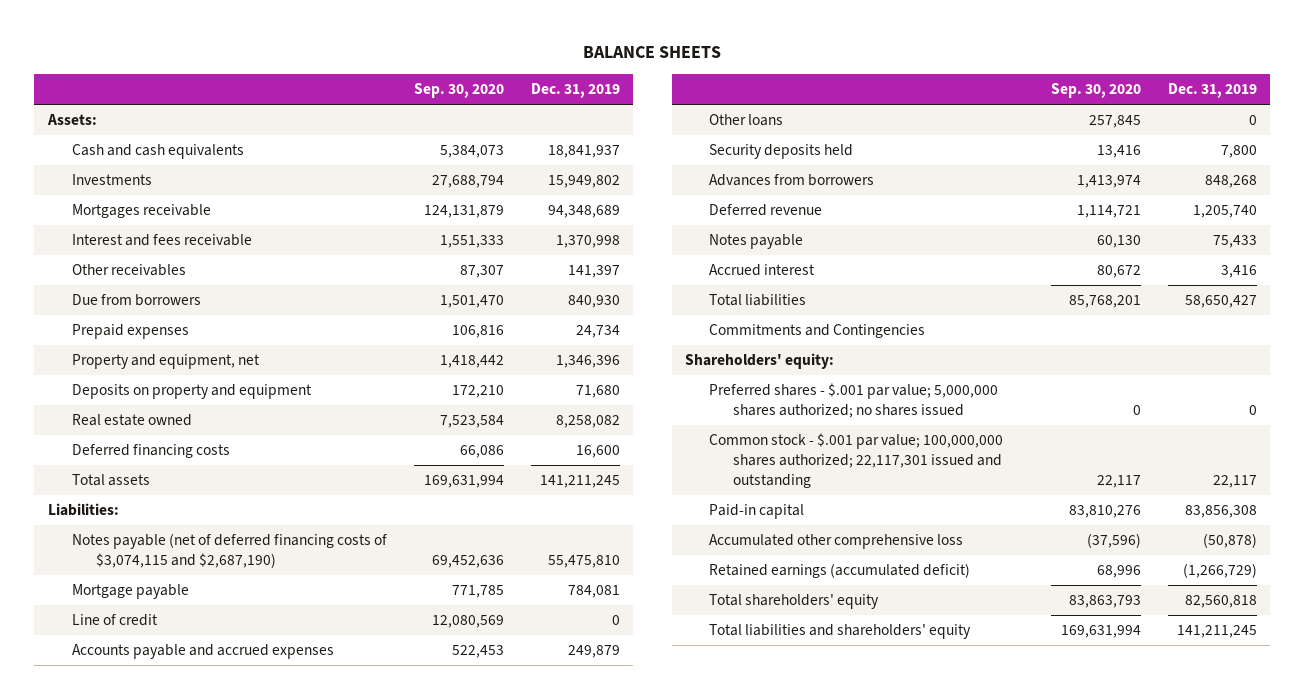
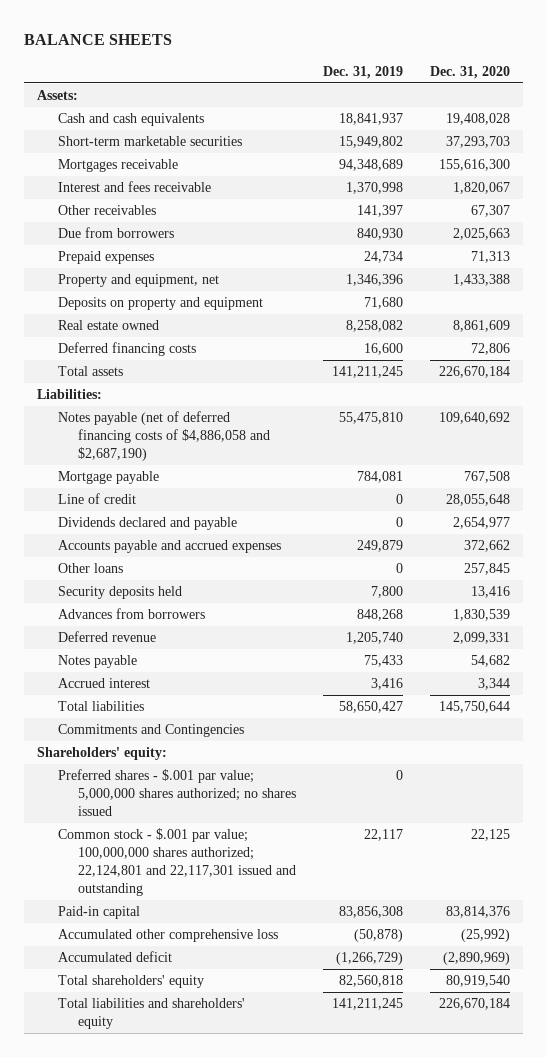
[413,82,504,98] Sep. 30, 2020 -> none
none -> [429,65,510,79] Dec. 31, 2020
[71,174,152,186] Investments -> [57,136,242,147] Short-term marketable securities
[71,533,387,569] Notes payable (net of deferred financing costs of $3,074,115 and $2,687,190) -> [57,411,271,461] Notes payable (net of deferred financing costs of $4,886,058 and $2,687,190)
none -> [57,517,237,531] Dividends declared and payable
[709,433,1004,489] Common stock - $.001 par value; 100,000,000 shares authorized; 22,117,301 issued and outstanding -> [57,828,297,896] Common stock - $.001 par value; 100,000,000 shares authorized; 22,124,801 and 22,117,301 issued and outstanding
[709,563,971,579] Retained earnings (accumulated deficit) -> [57,951,172,963] Accumulated deficit

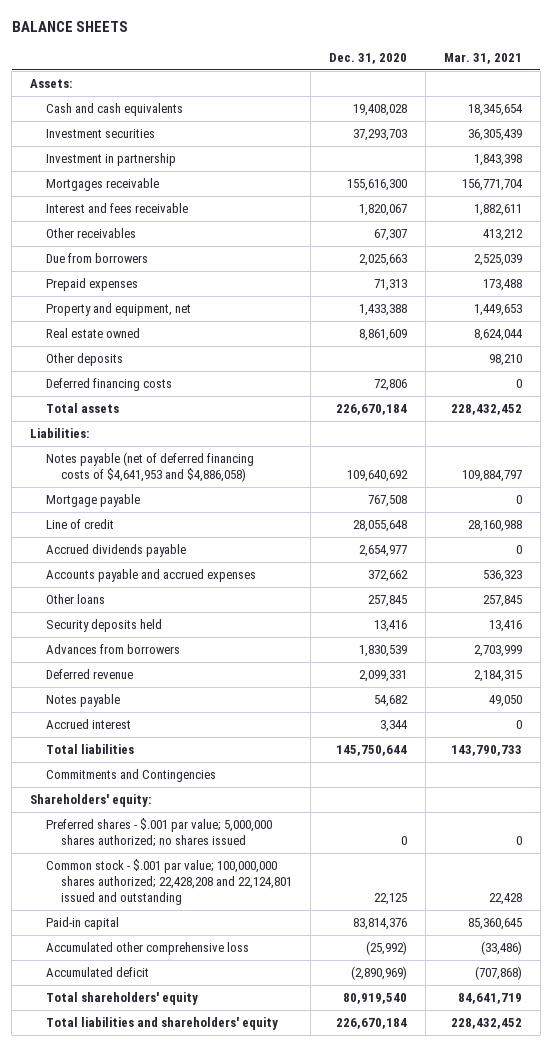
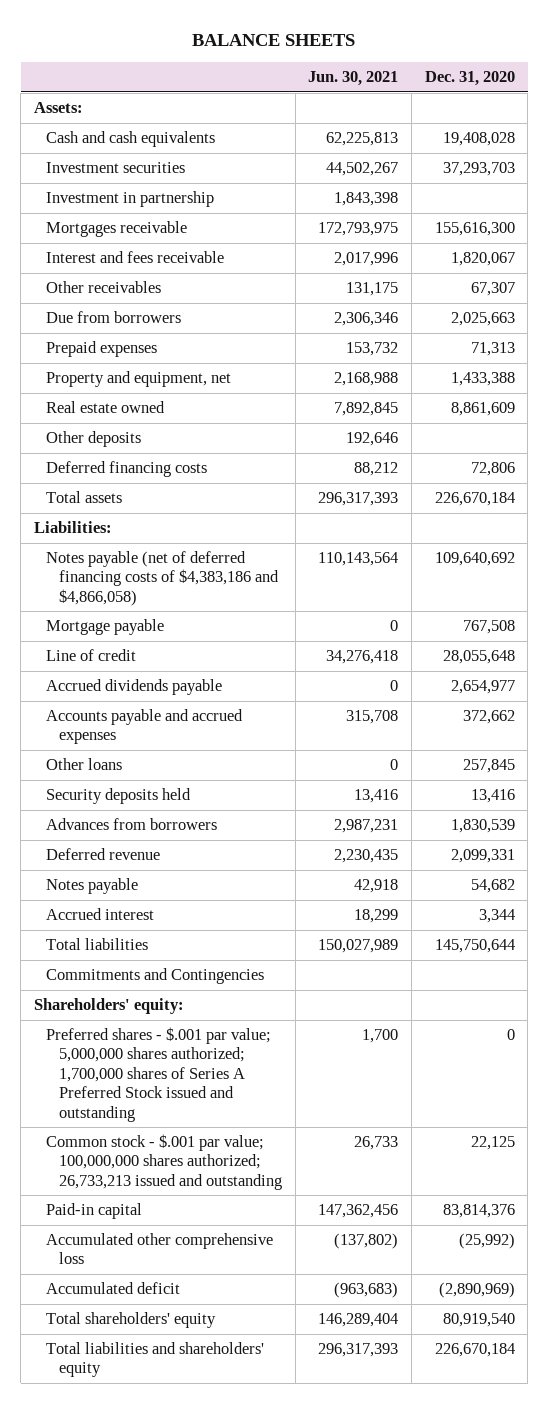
[443,52,522,64] Mar. 31, 2021 -> none
none -> [308,71,399,87] Jun. 30, 2021
[45,452,254,483] Notes payable (net of deferred financing costs of $4,641,953 and $4,886,058) -> [46,551,279,606] Notes payable (net of deferred financing costs of $4,383,186 and $4,866,058)
[45,818,272,848] Preferred shares - $.001 par value; 5,000,000 shares authorized; no shares issued -> [46,1027,272,1122] Preferred shares - $.001 par value; 5,000,000 shares authorized; 1,700,000 shares of Series A Preferred Stock issued and outstanding
[45,859,293,905] Common stock - $.001 par value; 100,000,000 shares authorized; 22,428,208 and 22,124,801 issued and outstanding -> [46,1134,282,1190] Common stock - $.001 par value; 100,000,000 shares authorized; 26,733,213 issued and outstanding

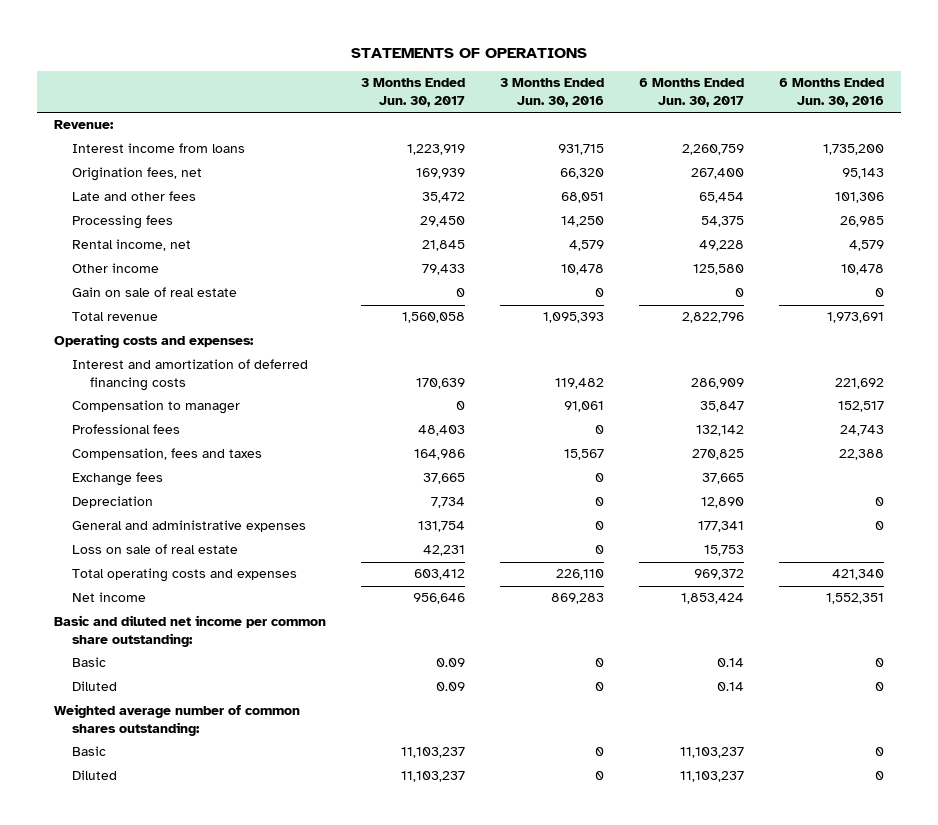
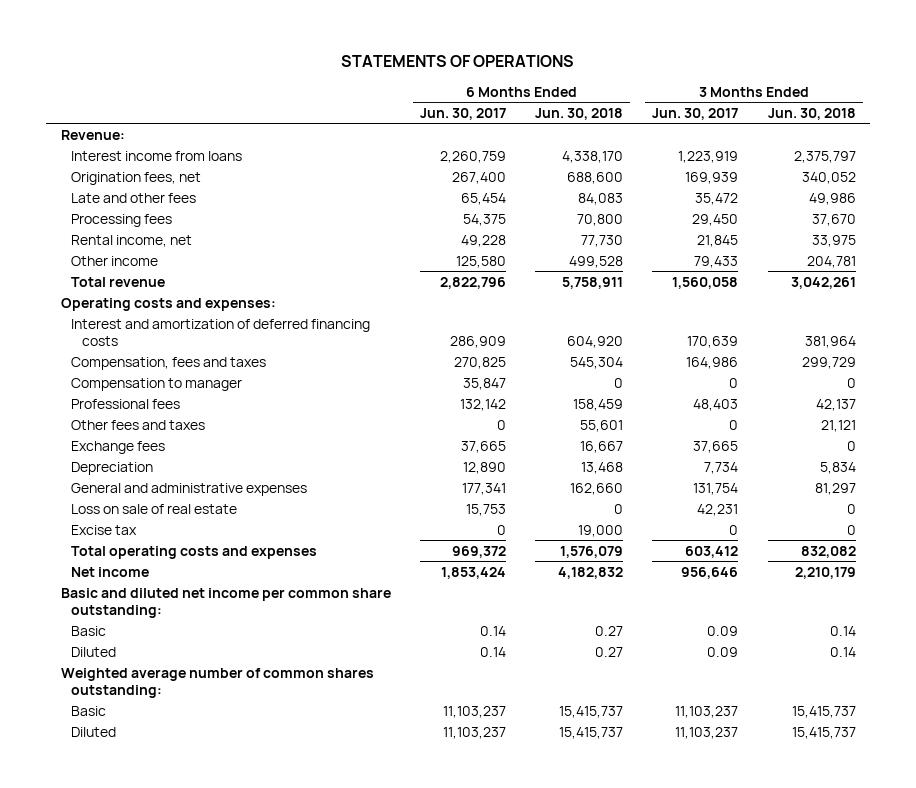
[499,78,604,107] 3 Months Ended Jun. 30, 2016 -> none
[778,78,884,107] 6 Months Ended Jun. 30, 2016 -> none
none -> [535,107,624,120] Jun. 30, 2018
none -> [767,107,856,120] Jun. 30, 2018
[71,287,237,298] Gain on sale of real estate -> none
[71,448,262,461] Compensation, fees and taxes -> [71,356,267,370] Compensation, fees and taxes
none -> [71,419,206,430] Other fees and taxes
none -> [71,524,138,535] Excise tax

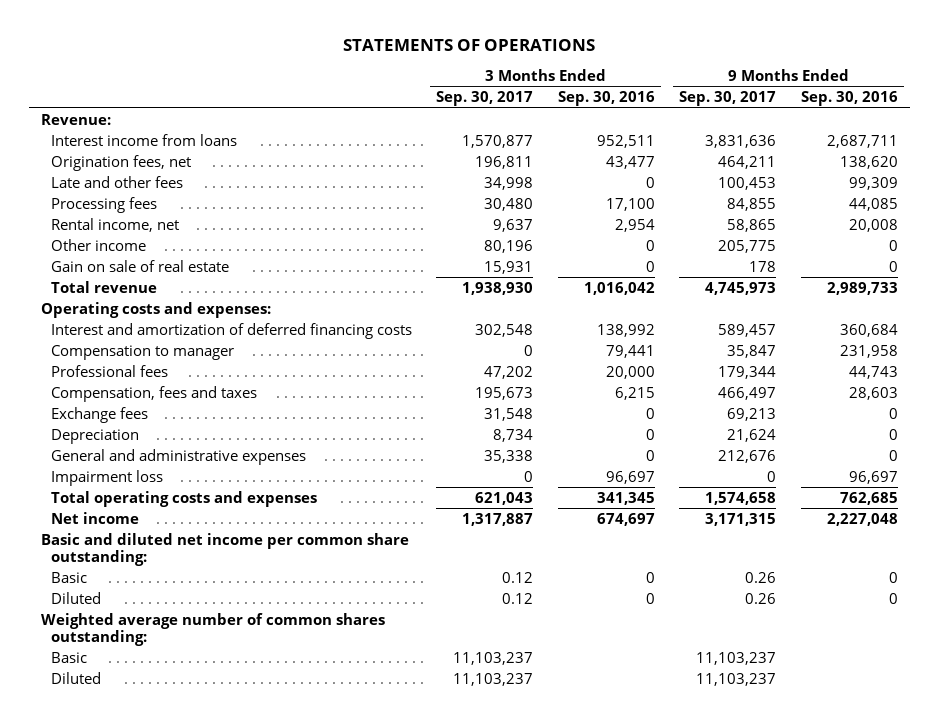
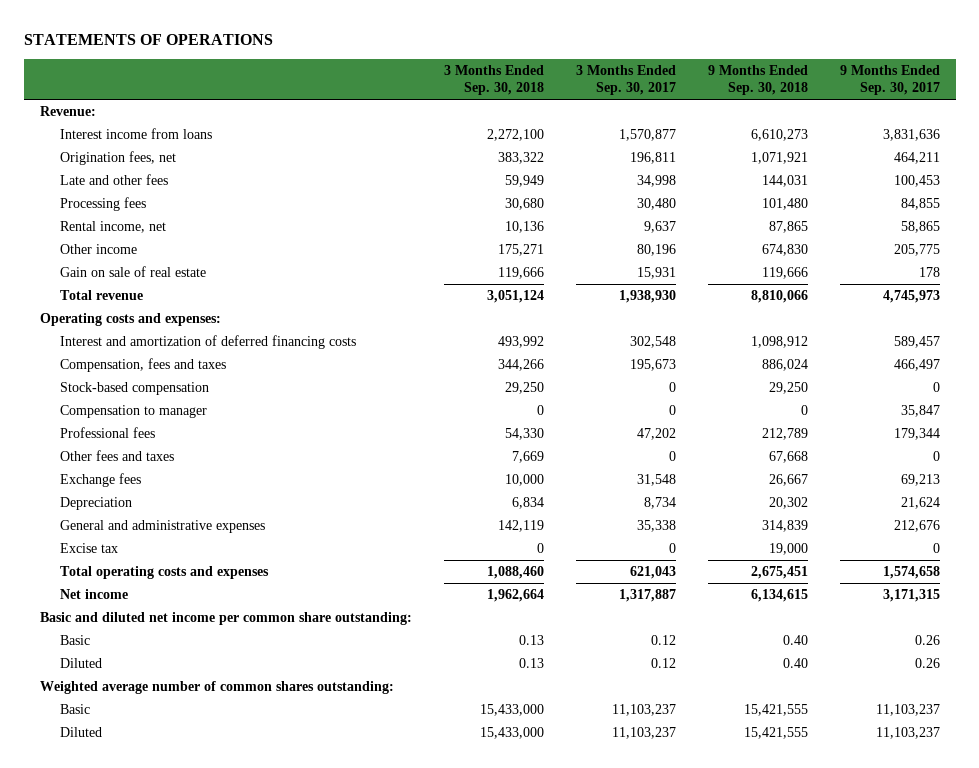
[557,91,655,107] Sep. 30, 2016 -> none
[800,91,898,107] Sep. 30, 2016 -> none
none -> [443,64,544,96] 3 Months Ended Sep. 30, 2018
none -> [707,64,808,96] 9 Months Ended Sep. 30, 2018
[50,385,257,402] Compensation, fees and taxes -> [59,357,226,372] Compensation, fees and taxes
none -> [59,381,209,395] Stock-based compensation
none -> [59,449,174,461] Other fees and taxes
[50,469,163,486] Impairment loss -> none
none -> [59,542,118,553] Excise tax

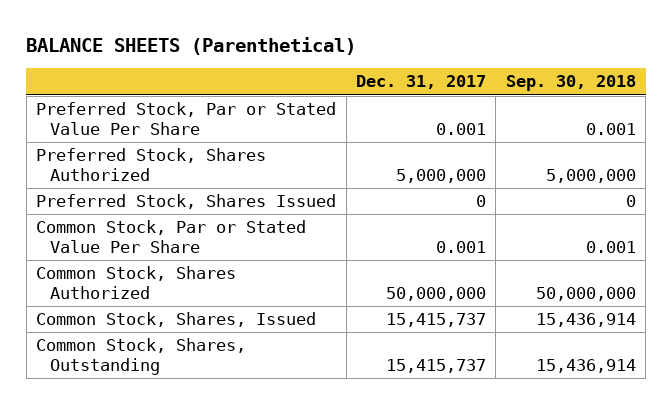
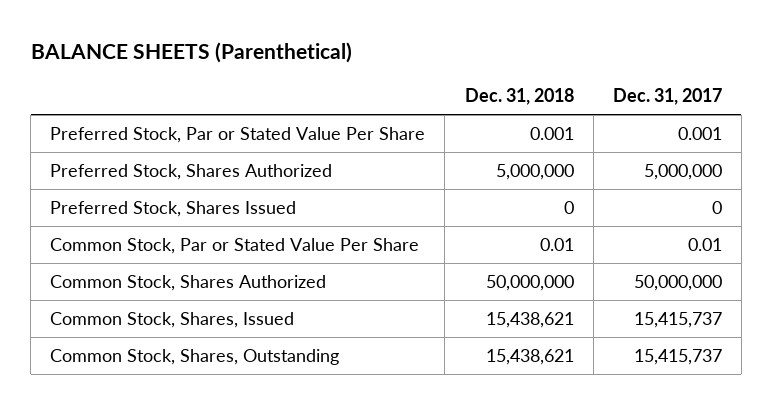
[505,75,636,92] Sep. 30, 2018 -> none
none -> [464,88,574,106] Dec. 31, 2018
[435,241,486,254] 0.001 -> [687,238,722,252] 0.01

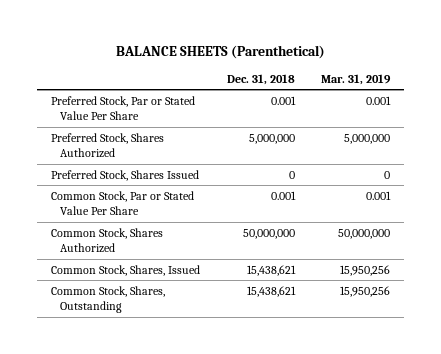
[612,88,722,106] Dec. 31, 2017 -> none
none -> [321,73,392,85] Mar. 31, 2019
[539,238,574,252] 0.01 -> [270,190,296,200] 0.001

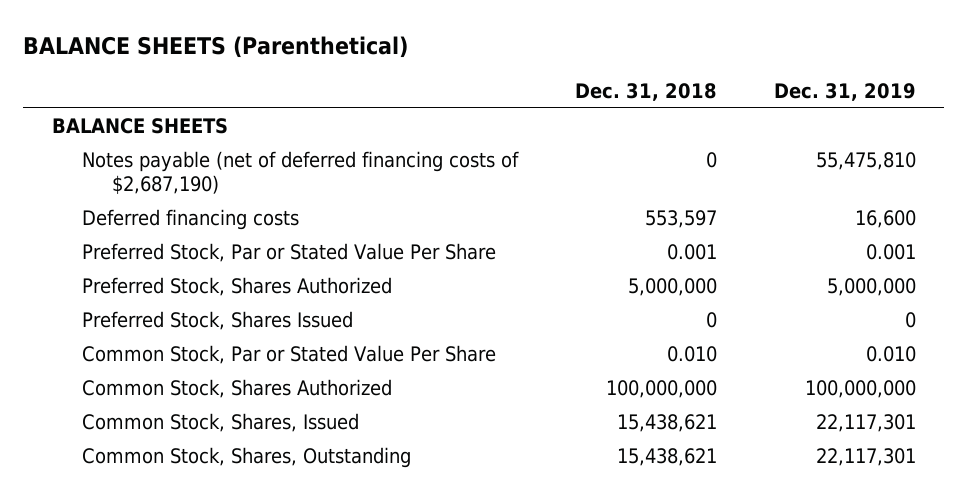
[321,73,392,85] Mar. 31, 2019 -> none
none -> [773,83,916,102] Dec. 31, 2019
none -> [51,118,228,135] BALANCE SHEETS
none -> [82,151,520,195] Notes payable (net of deferred financing costs of $2,687,190)
none -> [82,209,300,231] Deferred financing costs
[270,190,296,200] 0.001 -> [666,346,717,363] 0.010
[242,228,295,239] 50,000,000 -> [605,380,717,399] 100,000,000

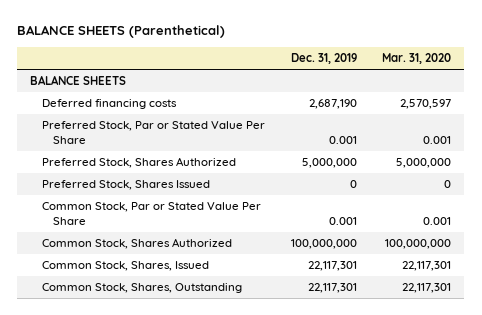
[574,83,717,102] Dec. 31, 2018 -> none
none -> [382,53,452,65] Mar. 31, 2020
[82,151,520,195] Notes payable (net of deferred financing costs of $2,687,190) -> none
[854,210,916,229] 16,600 -> [308,99,357,110] 2,687,190
[865,346,916,363] 0.010 -> [328,217,357,226] 0.001

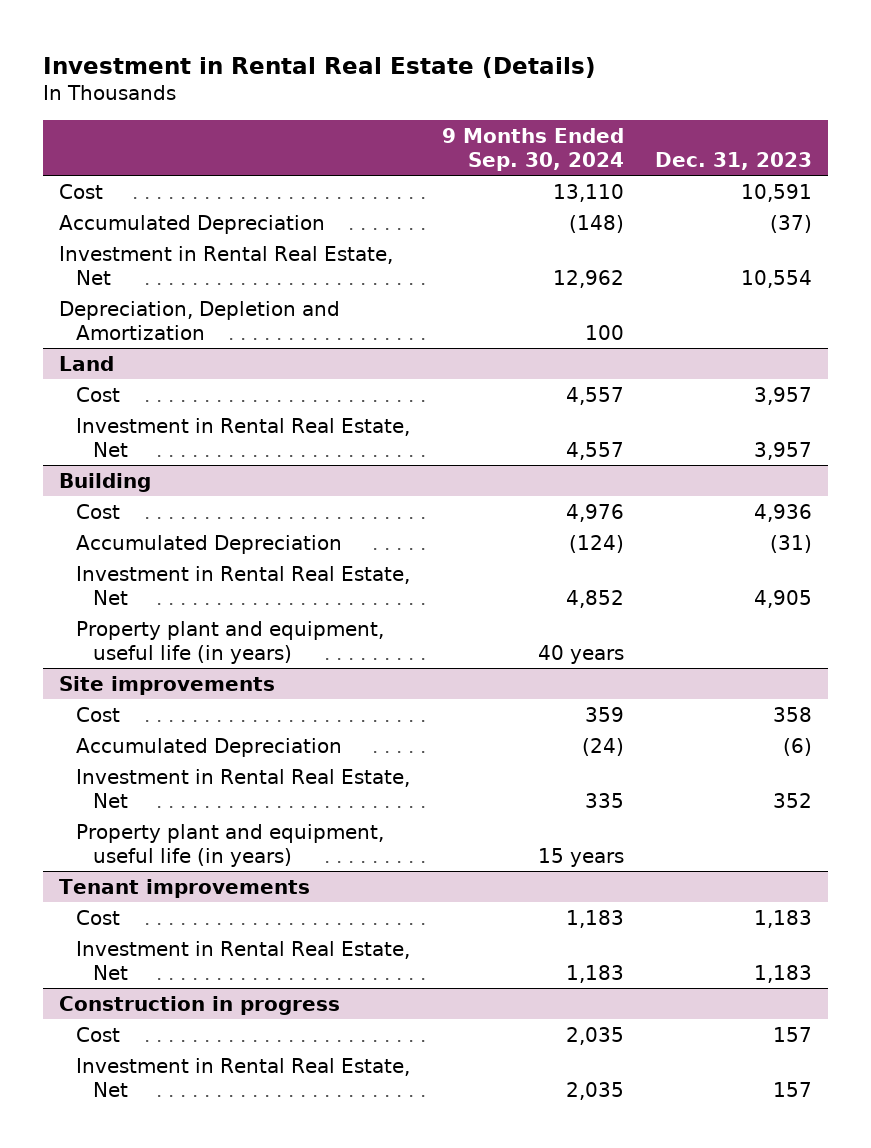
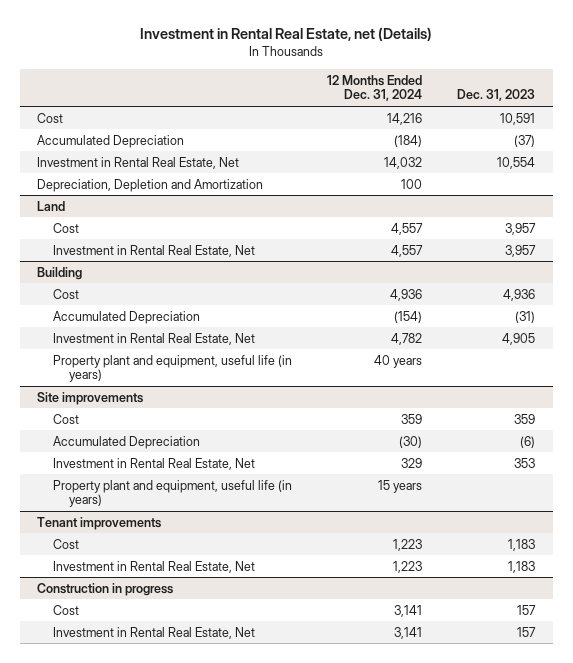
[43,56,597,78] Investment in Rental Real Estate (Details) -> [140,27,433,42] Investment in Rental Real Estate, net (Details)
[441,127,624,171] 9 Months Ended Sep. 30, 2024 -> none
none -> [327,74,423,102] 12 Months Ended Dec. 31, 2024
[773,706,813,722] 358 -> [514,413,536,424] 359
[773,792,813,808] 352 -> [514,457,536,468] 353

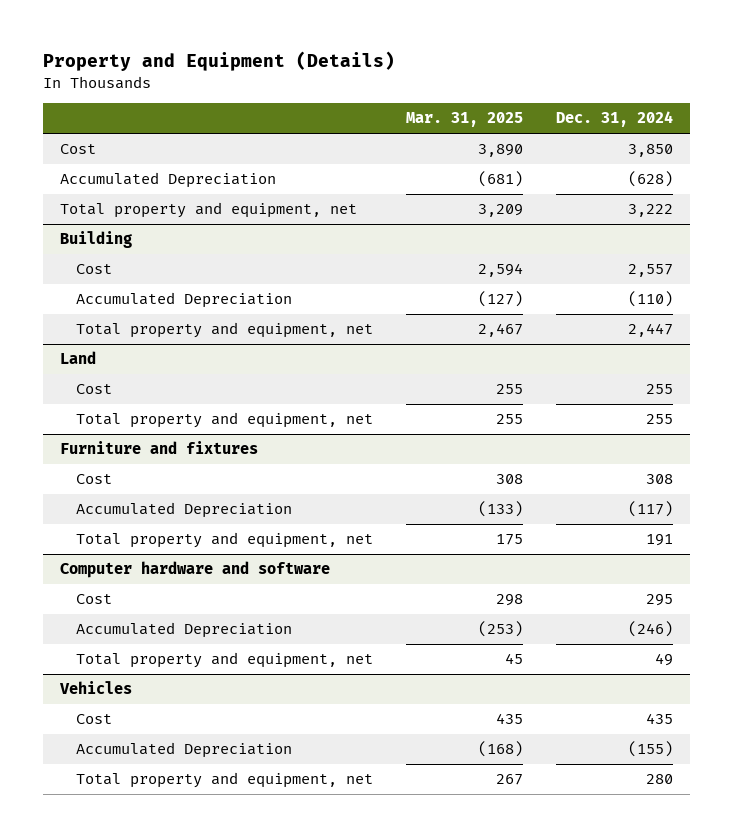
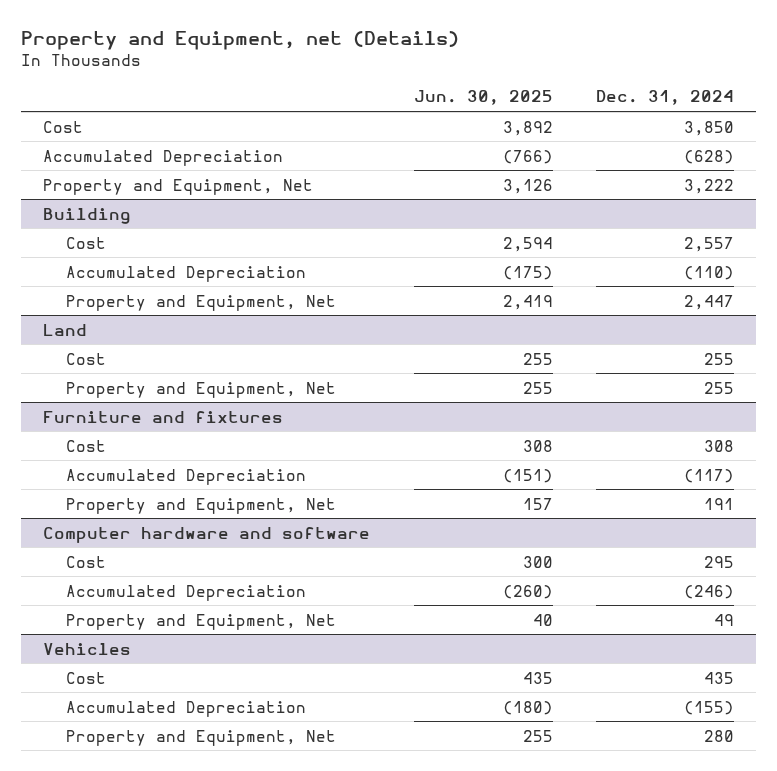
[43,51,396,72] Property and Equipment (Details) -> [20,31,459,51] Property and Equipment, net (Details)
[406,112,524,128] Mar. 31, 2025 -> none
none -> [413,90,553,106] Jun. 30, 2025
[60,202,358,219] Total property and equipment, net -> [42,178,313,195] Property and Equipment, Net
[75,322,373,339] Total property and equipment, net -> [66,294,337,311] Property and Equipment, Net
[75,412,373,429] Total property and equipment, net -> [66,381,337,398] Property and Equipment, Net
[75,532,373,549] Total property and equipment, net -> [66,497,337,514] Property and Equipment, Net
[75,652,373,669] Total property and equipment, net -> [66,613,337,630] Property and Equipment, Net
[75,772,373,789] Total property and equipment, net -> [66,729,337,746] Property and Equipment, Net

